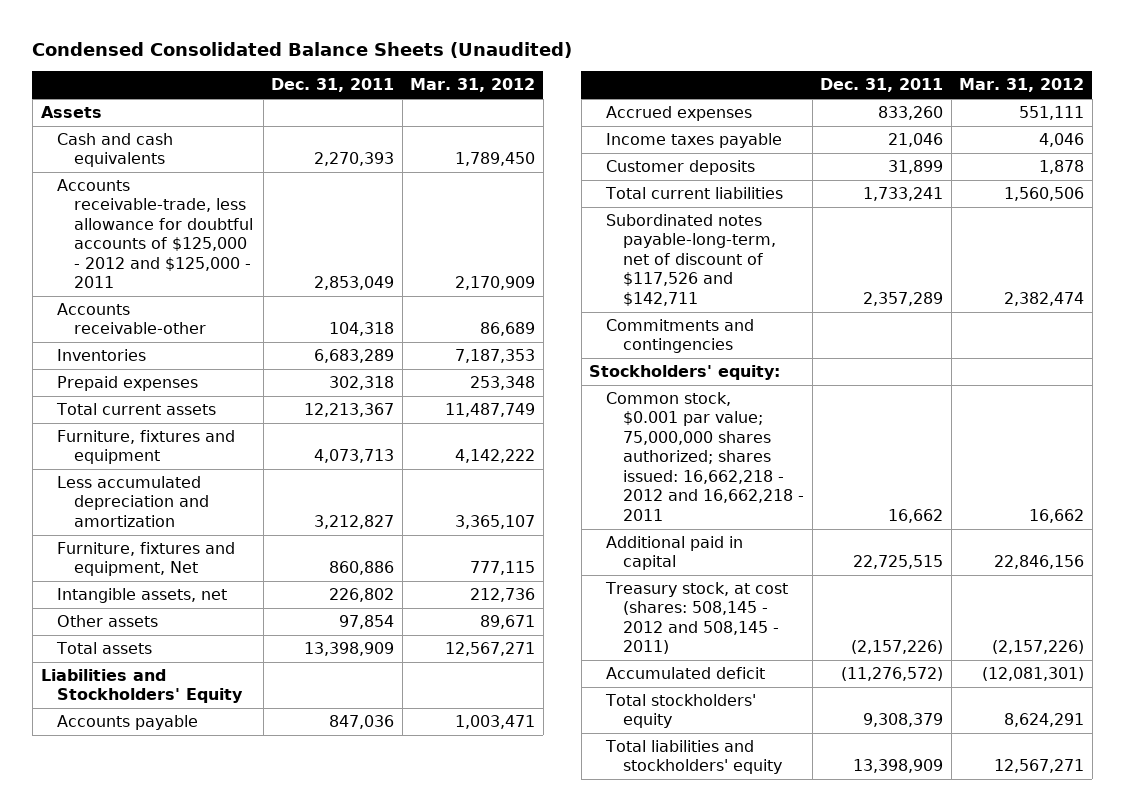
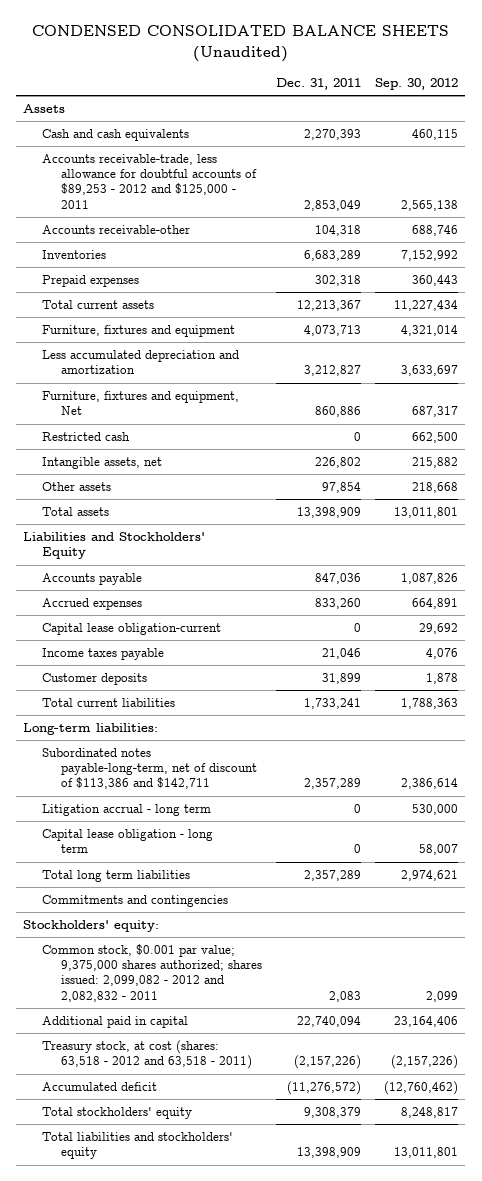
[32,42,573,59] Condensed Consolidated Balance Sheets (Unaudited) -> [31,25,449,62] CONDENSED CONSOLIDATED BALANCE SHEETS (Unaudited)
[410,78,536,93] Mar. 31, 2012 -> none
none -> [375,77,459,90] Sep. 30, 2012
[57,179,254,289] Accounts receivable-trade, less allowance for doubtful accounts of $125,000 - 2012 and $125,000 - 2011 -> [42,154,258,209] Accounts receivable-trade, less allowance for doubtful accounts of $89,253 - 2012 and $125,000 - 2011
none -> [42,432,131,442] Restricted cash
none -> [42,623,222,636] Capital lease obligation-current
none -> [23,723,159,736] Long-term liabilities:
[606,214,777,306] Subordinated notes payable-long-term, net of discount of $117,526 and $142,711 -> [42,748,258,790] Subordinated notes payable-long-term, net of discount of $113,386 and $142,711
none -> [42,804,212,817] Litigation accrual - long term
none -> [42,829,214,854] Capital lease obligation - long term
none -> [42,870,191,883] Total long term liabilities
[606,392,805,521] Common stock, $0.001 par value; 75,000,000 shares authorized; shares issued: 16,662,218 - 2012 and 16,662,218 - 2011 -> [42,944,263,1002] Common stock, $0.001 par value; 9,375,000 shares authorized; shares issued: 2,099,082 - 2012 and 2,082,832 - 2011
[888,508,944,523] 16,662 -> [329,990,362,1002] 2,083
[853,555,944,570] 22,725,515 -> [297,1016,362,1028] 22,740,094
[605,582,789,655] Treasury stock, at cost (shares: 508,145 - 2012 and 508,145 - 2011) -> [42,1040,253,1070] Treasury stock, at cost (shares: 63,518 - 2012 and 63,518 - 2011)

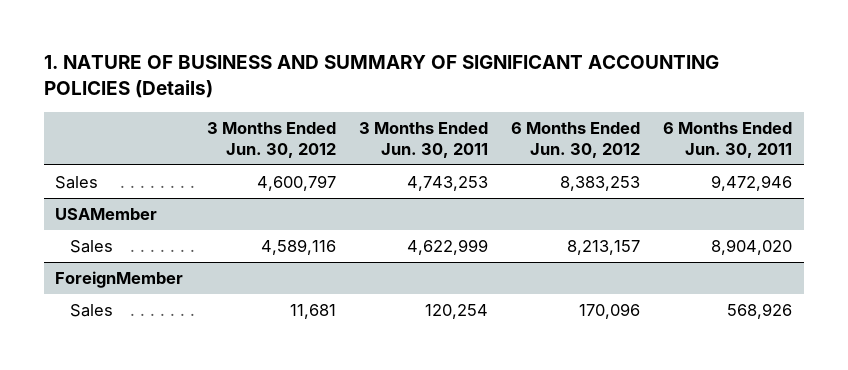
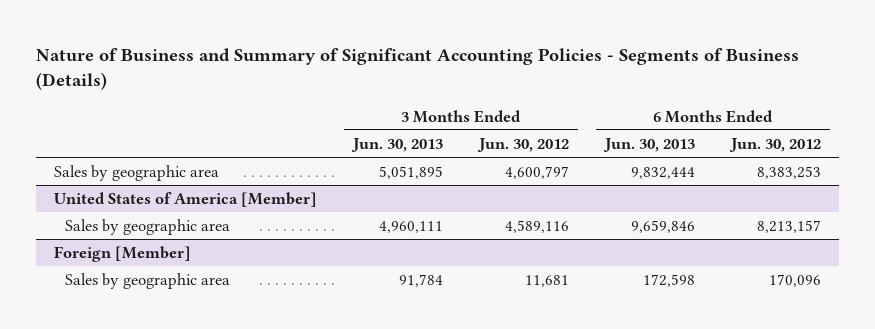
[43,55,719,99] 1. NATURE OF BUSINESS AND SUMMARY OF SIGNIFICANT ACCOUNTING POLICIES (Details) -> [35,47,799,91] Nature of Business and Summary of Significant Accounting Policies - Segments of Business (Details)
[358,121,488,158] 3 Months Ended Jun. 30, 2011 -> none
[663,121,793,158] 6 Months Ended Jun. 30, 2011 -> none
none -> [350,137,443,152] Jun. 30, 2013
none -> [602,137,695,152] Jun. 30, 2013
[55,207,158,220] USAMember -> none
[55,270,184,288] ForeignMember -> none
[55,175,99,189] Sales -> [53,165,219,182] Sales by geographic area
none -> [53,192,317,208] United States of America [Member]
[69,239,113,253] Sales -> [65,219,231,236] Sales by geographic area
none -> [53,246,191,263] Foreign [Member]
[69,303,113,317] Sales -> [65,273,231,290] Sales by geographic area

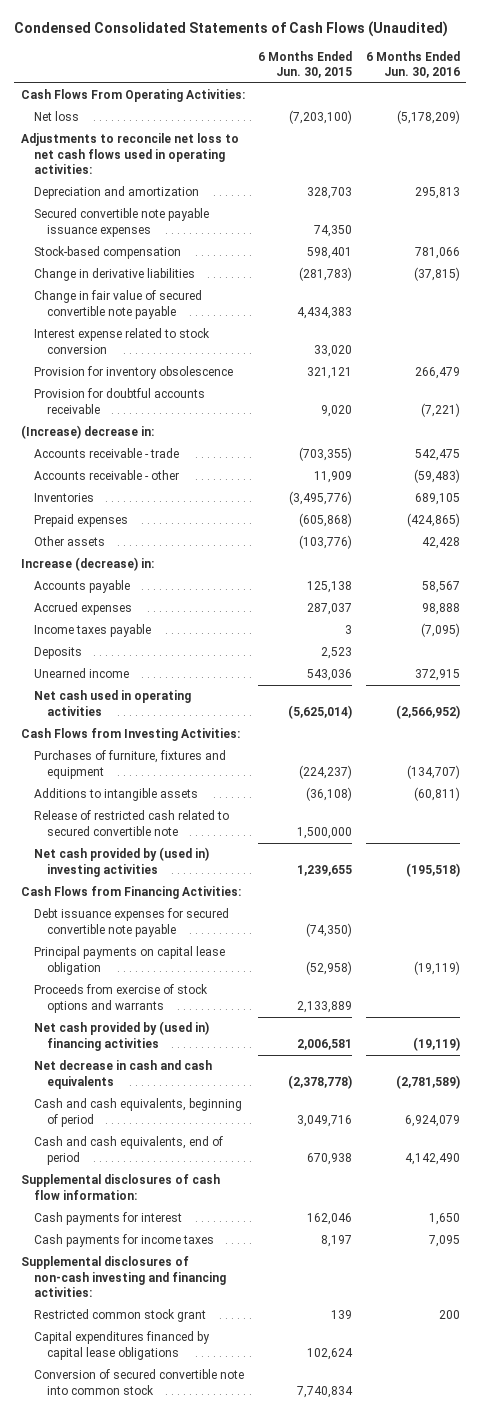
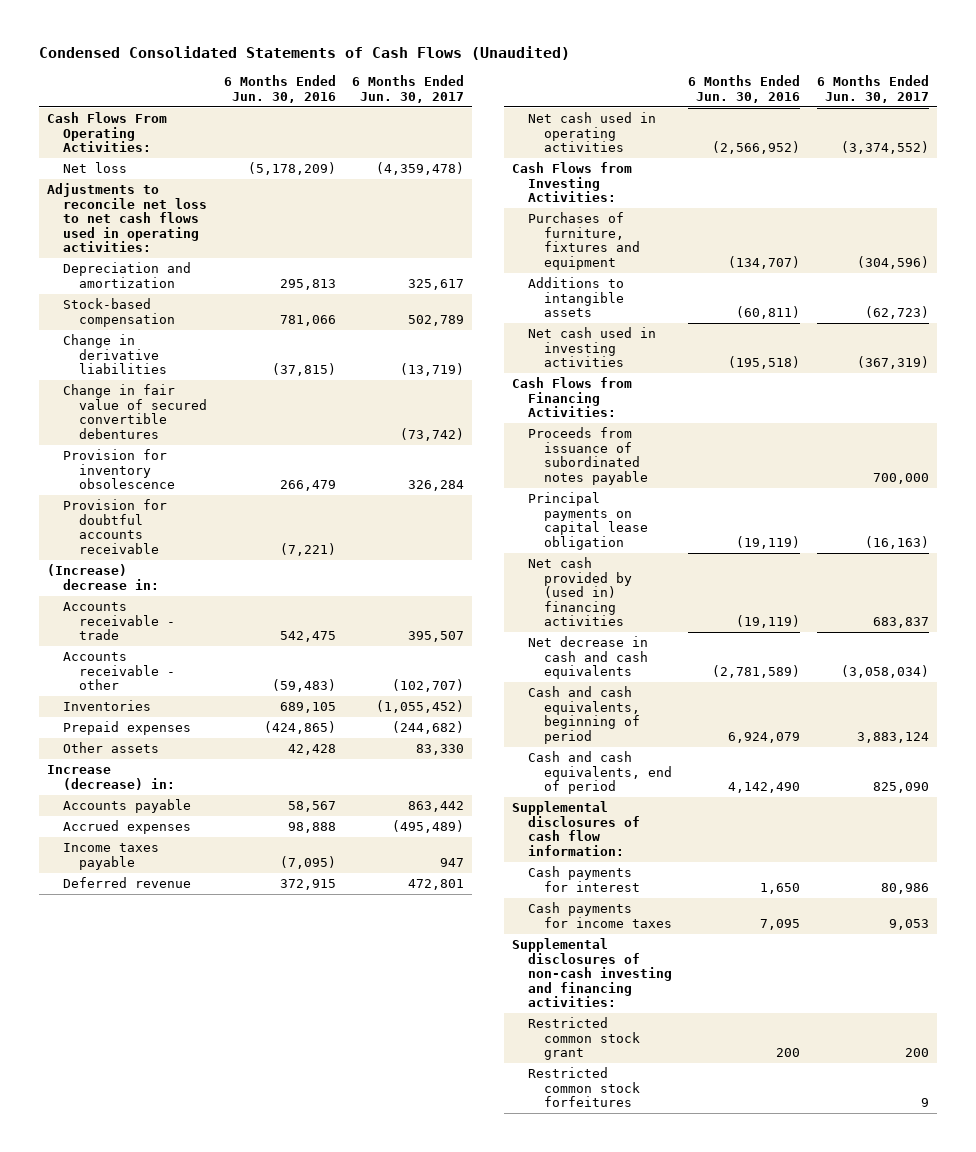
[258,50,353,79] 6 Months Ended Jun. 30, 2015 -> none
none -> [352,75,465,103] 6 Months Ended Jun. 30, 2017
[33,208,209,237] Secured convertible note payable issuance expenses -> none
[33,328,210,354] Interest expense related to stock conversion -> none
[33,290,202,319] Change in fair value of secured convertible note payable -> [63,384,207,439] Change in fair value of secured convertible debentures
[33,647,82,660] Deposits -> none
[33,668,129,679] Unearned income -> [63,877,192,889] Deferred revenue
[33,810,229,836] Release of restricted cash related to secured convertible note -> none
[33,847,209,877] Net cash provided by (used in) investing activities -> [527,327,656,368] Net cash used in investing activities
[33,908,229,937] Debt issuance expenses for secured convertible note payable -> none
none -> [527,427,648,485] Proceeds from issuance of subordinated notes payable
[33,984,208,1013] Proceeds from exercise of stock options and warrants -> none
[33,1331,210,1360] Capital expenditures financed by capital lease obligations -> none
[33,1369,244,1395] Conversion of secured convertible note into common stock -> none
none -> [527,1067,640,1108] Restricted common stock forfeitures

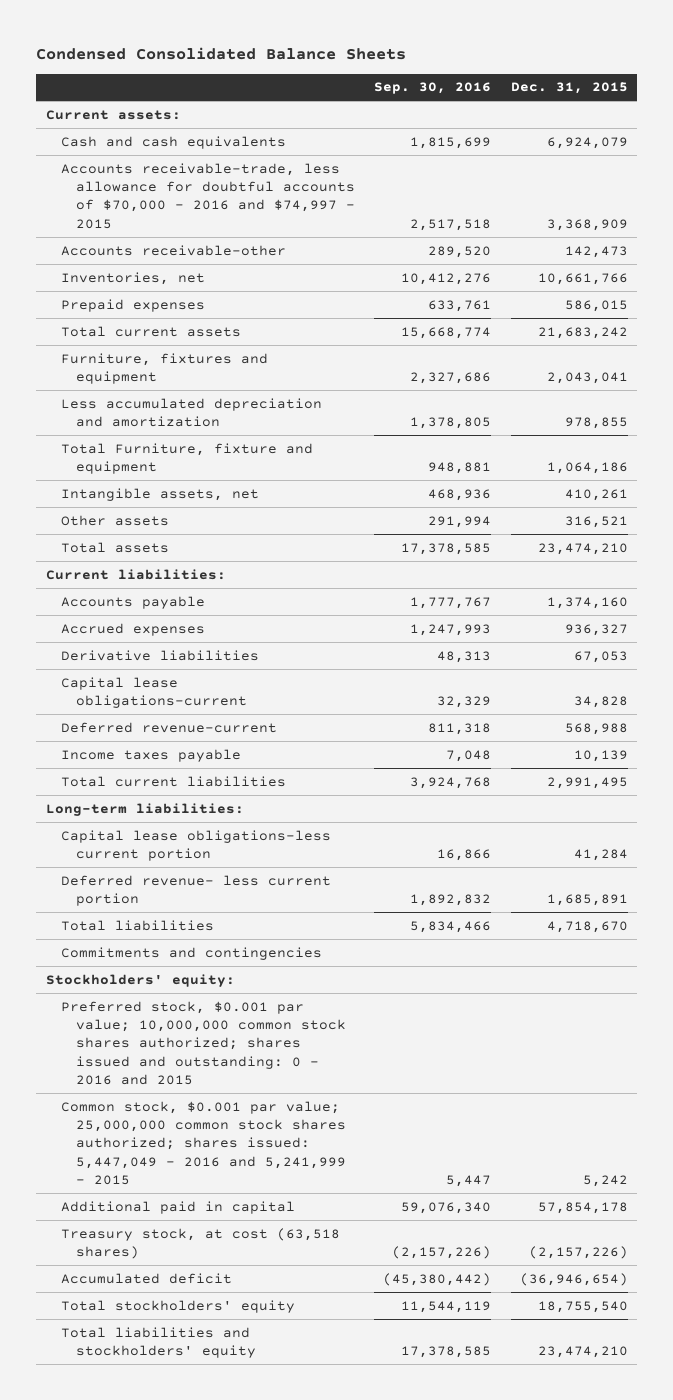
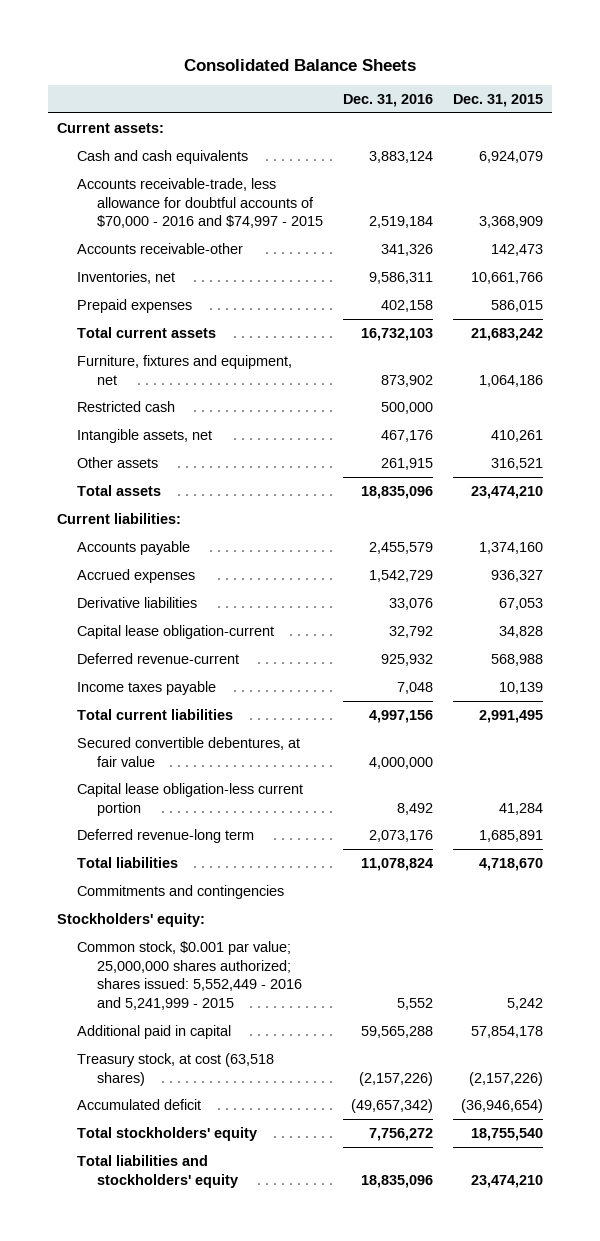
[36,46,407,60] Condensed Consolidated Balance Sheets -> [184,58,417,71] Consolidated Balance Sheets
[374,82,492,95] Sep. 30, 2016 -> none
none -> [342,94,433,108] Dec. 31, 2016
[60,352,268,385] Furniture, fixtures and equipment -> none
[60,397,322,428] Less accumulated depreciation and amortization -> none
[60,442,313,475] Total Furniture, fixture and equipment -> [77,354,293,385] Furniture, fixtures and equipment, net
none -> [77,400,176,412] Restricted cash
[60,676,247,709] Capital lease obligations-current -> [77,624,275,639] Capital lease obligation-current
[45,802,244,816] Long-term liabilities: -> none
none -> [77,736,301,767] Secured convertible debentures, at fair value
[60,829,331,862] Capital lease obligations-less current portion -> [77,782,304,816] Capital lease obligation-less current portion
[60,874,331,907] Deferred revenue- less current portion -> [77,828,255,843] Deferred revenue-long term
[60,1000,346,1086] Preferred stock, $0.001 par value; 10,000,000 common stock shares authorized; shares issued and outstanding: 0 - 2016 and 2015 -> none
[60,1100,346,1186] Common stock, $0.001 par value; 25,000,000 common stock shares authorized; shares issued: 5,447,049 - 2016 and 5,241,999 - 2015 -> [77,940,303,1010] Common stock, $0.001 par value; 25,000,000 shares authorized; shares issued: 5,552,449 - 2016 and 5,241,999 - 2015

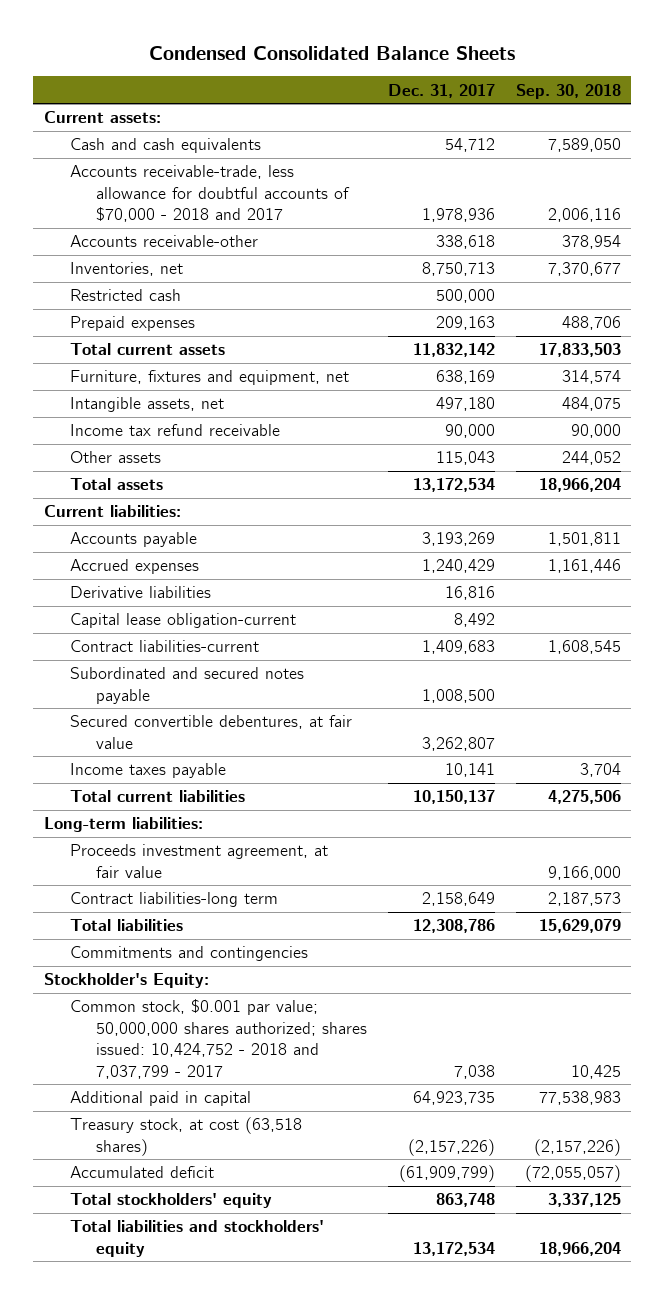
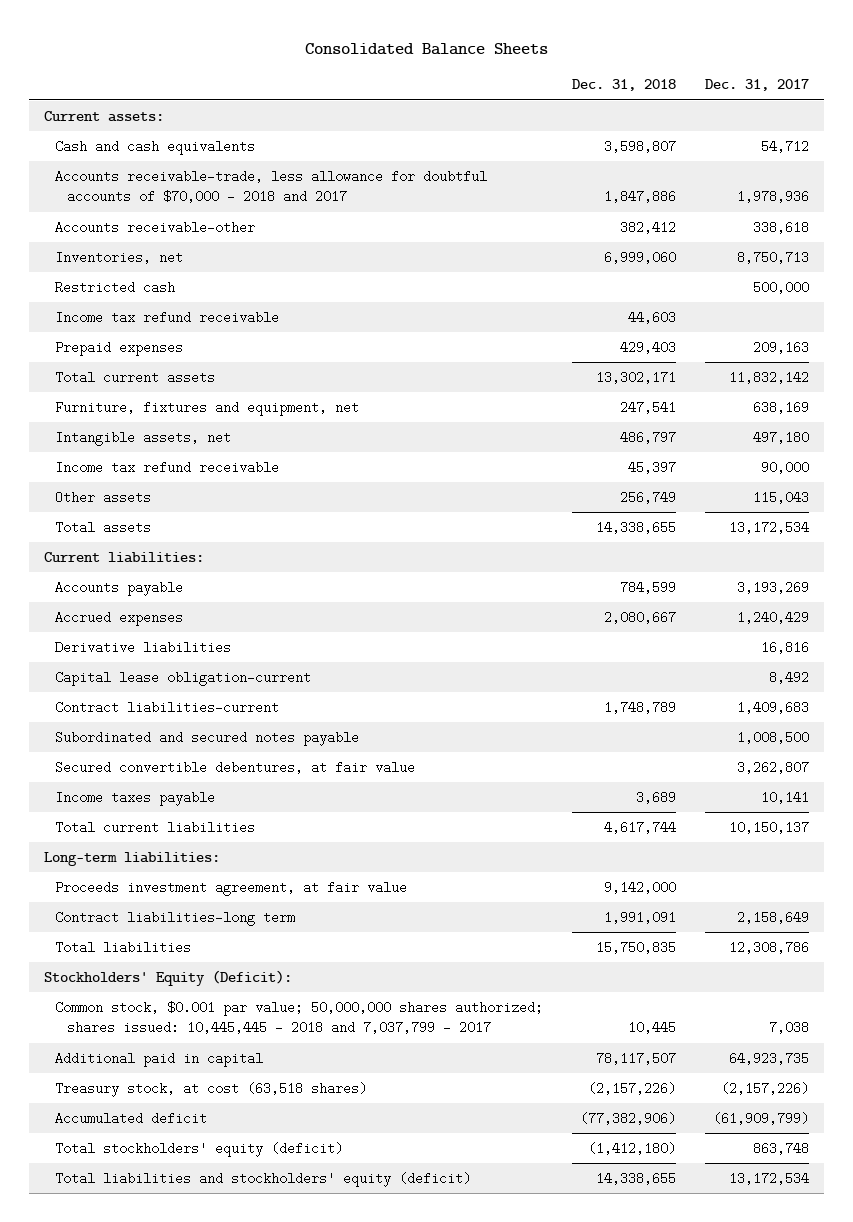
[149,45,516,60] Condensed Consolidated Balance Sheets -> [304,42,548,55] Consolidated Balance Sheets
[515,83,621,99] Sep. 30, 2018 -> none
none -> [572,79,677,92] Dec. 31, 2018
none -> [55,310,280,324] Income tax refund receivable
[70,946,309,962] Commitments and contingencies -> none
[43,973,209,989] Stockholder's Equity: -> [43,969,292,986] Stockholders' Equity (Deficit):
[70,999,368,1079] Common stock, $0.001 par value; 50,000,000 shares authorized; shares issued: 10,424,752 - 2018 and 7,037,799 - 2017 -> [55,1000,544,1035] Common stock, $0.001 par value; 50,000,000 shares authorized; shares issued: 10,445,445 - 2018 and 7,037,799 - 2017
[70,1193,273,1209] Total stockholders' equity -> [55,1141,344,1157] Total stockholders' equity (deficit)
[70,1220,325,1257] Total liabilities and stockholders' equity -> [55,1171,472,1187] Total liabilities and stockholders' equity (deficit)

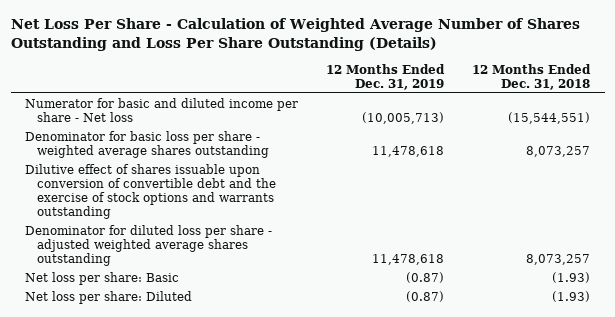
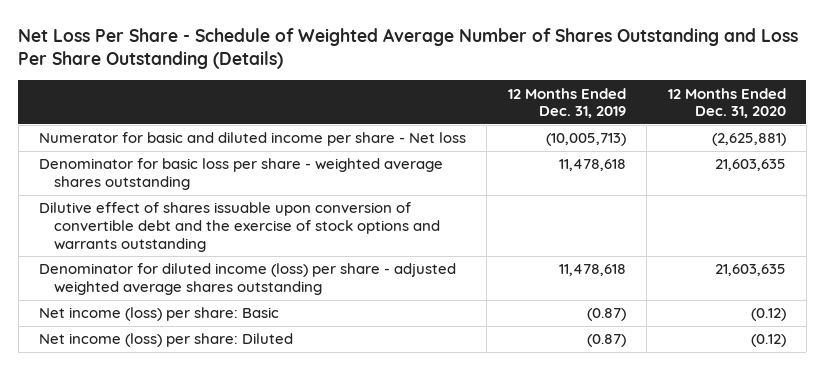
[10,18,580,51] Net Loss Per Share - Calculation of Weighted Average Number of Shares Outstanding and Loss Per Share Outstanding (Details) -> [18,27,799,70] Net Loss Per Share - Schedule of Weighted Average Number of Shares Outstanding and Loss Per Share Outstanding (Details)
[472,63,592,90] 12 Months Ended Dec. 31, 2018 -> none
none -> [667,87,786,119] 12 Months Ended Dec. 31, 2020
[24,224,272,266] Denominator for diluted loss per share - adjusted weighted average shares outstanding -> [38,263,456,295] Denominator for diluted income (loss) per share - adjusted weighted average shares outstanding
[24,271,179,285] Net loss per share: Basic -> [38,307,279,322] Net income (loss) per share: Basic
[24,290,192,304] Net loss per share: Diluted -> [38,333,293,348] Net income (loss) per share: Diluted

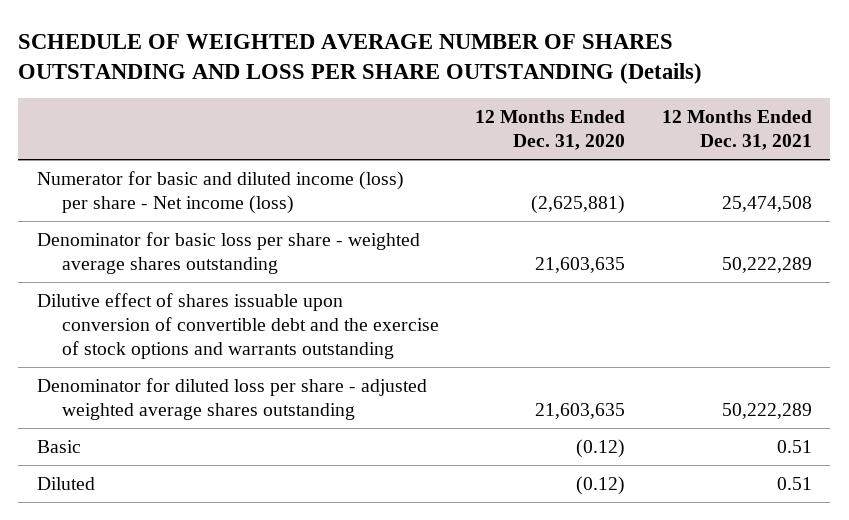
[18,27,799,70] Net Loss Per Share - Schedule of Weighted Average Number of Shares Outstanding and Loss Per Share Outstanding (Details) -> [18,33,703,84] SCHEDULE OF WEIGHTED AVERAGE NUMBER OF SHARES OUTSTANDING AND LOSS PER SHARE OUTSTANDING (Details)
[507,87,626,119] 12 Months Ended Dec. 31, 2019 -> none
none -> [662,110,813,151] 12 Months Ended Dec. 31, 2021
[38,132,466,147] Numerator for basic and diluted income per share - Net loss -> [36,170,404,214] Numerator for basic and diluted income (loss) per share - Net income (loss)
[38,263,456,295] Denominator for diluted income (loss) per share - adjusted weighted average shares outstanding -> [36,377,427,420] Denominator for diluted loss per share - adjusted weighted average shares outstanding
[38,307,279,322] Net income (loss) per share: Basic -> [36,439,81,453] Basic
[38,333,293,348] Net income (loss) per share: Diluted -> [36,476,95,490] Diluted

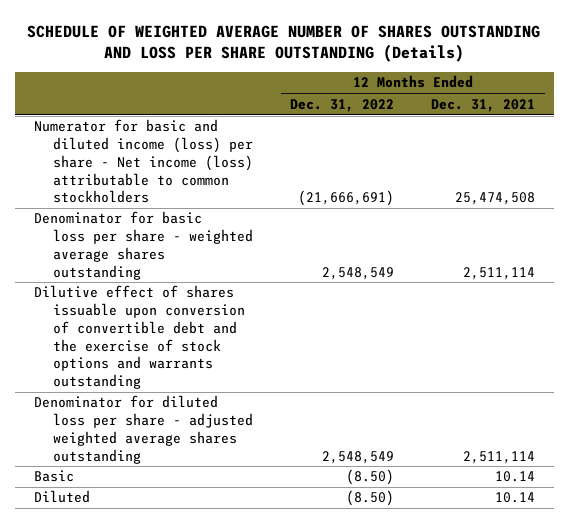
[475,110,626,151] 12 Months Ended Dec. 31, 2020 -> none
none -> [290,98,395,112] Dec. 31, 2022
[36,170,404,214] Numerator for basic and diluted income (loss) per share - Net income (loss) -> [33,119,253,204] Numerator for basic and diluted income (loss) per share - Net income (loss) attributable to common stockholders
[722,256,813,273] 50,222,289 -> [463,266,536,280] 2,511,114
[722,402,813,419] 50,222,289 -> [463,450,536,464] 2,511,114
[777,439,813,453] 0.51 -> [495,471,536,483] 10.14
[777,476,813,490] 0.51 -> [495,492,536,504] 10.14

